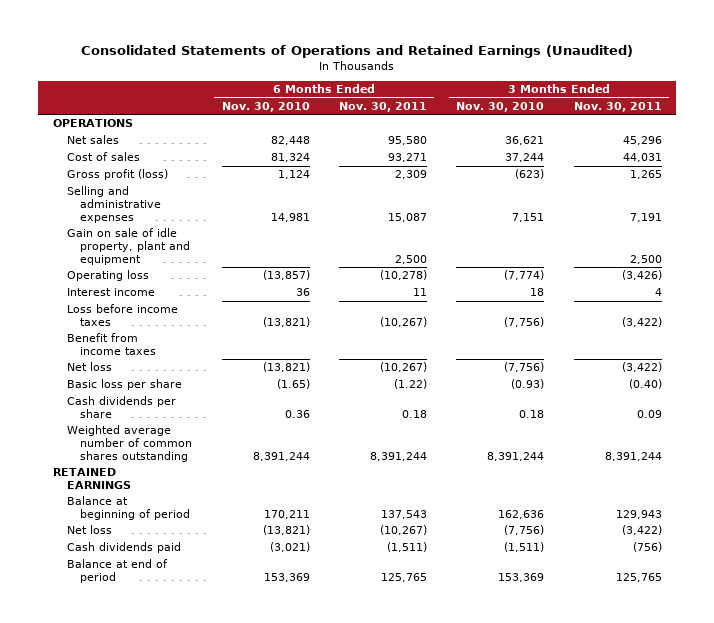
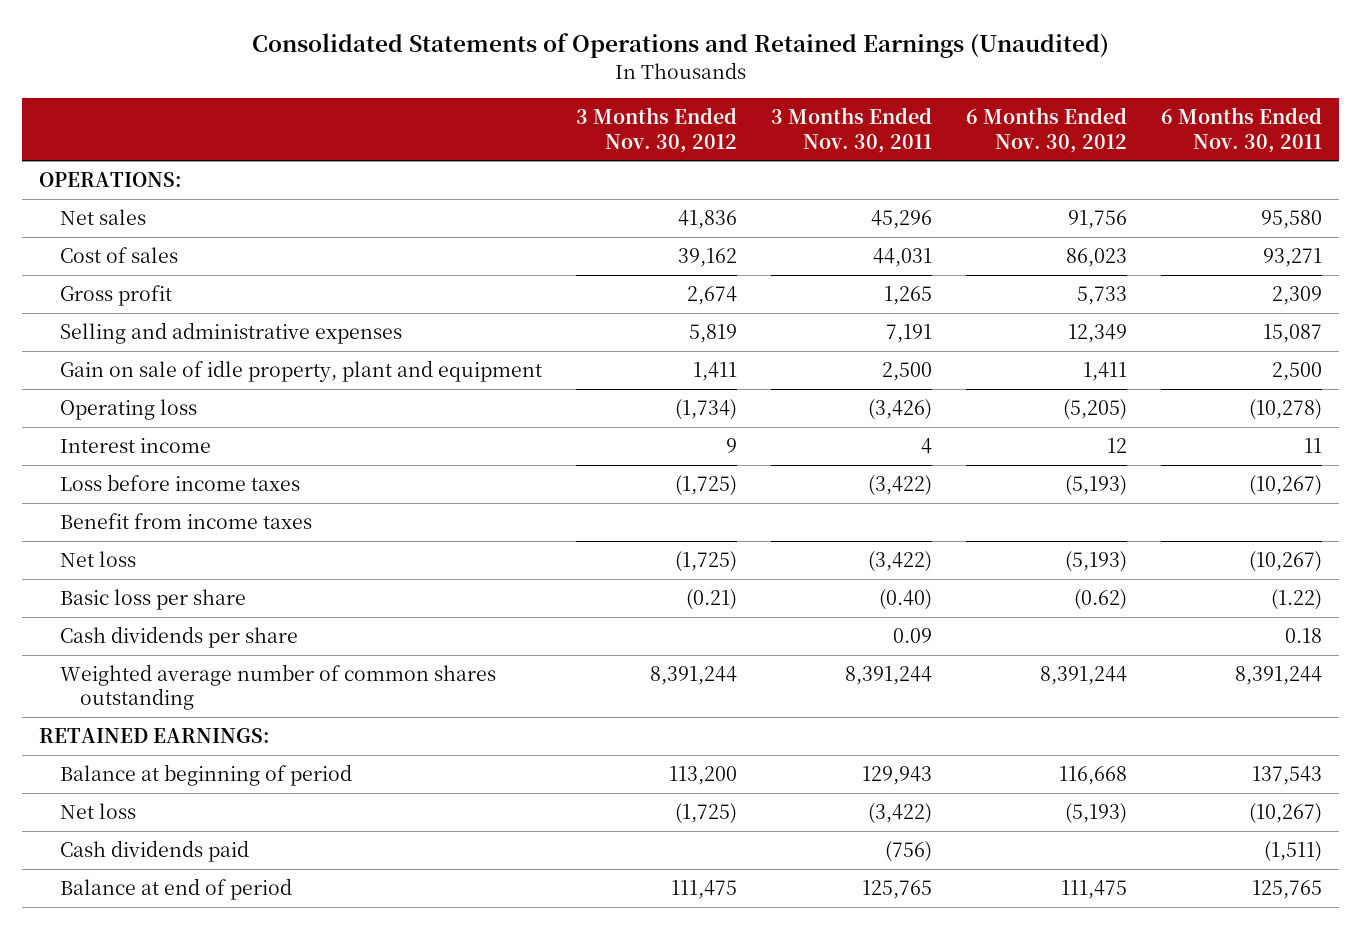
[221,101,310,112] Nov. 30, 2010 -> none
[456,101,545,112] Nov. 30, 2010 -> none
none -> [575,107,737,153] 3 Months Ended Nov. 30, 2012
none -> [965,107,1127,153] 6 Months Ended Nov. 30, 2012
[52,119,133,128] OPERATIONS -> [39,171,183,187] OPERATIONS:
[66,169,168,181] Gross profit (loss) -> [59,284,172,306] Gross profit
[52,468,131,490] RETAINED EARNINGS -> [39,727,271,743] RETAINED EARNINGS:

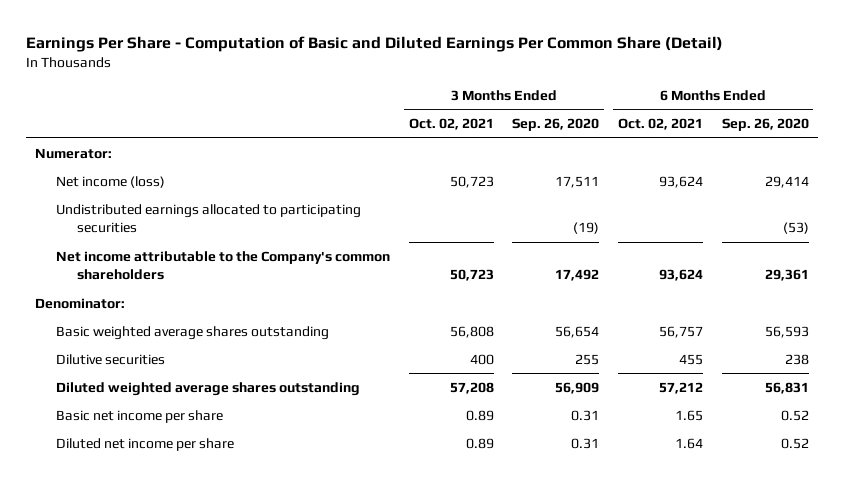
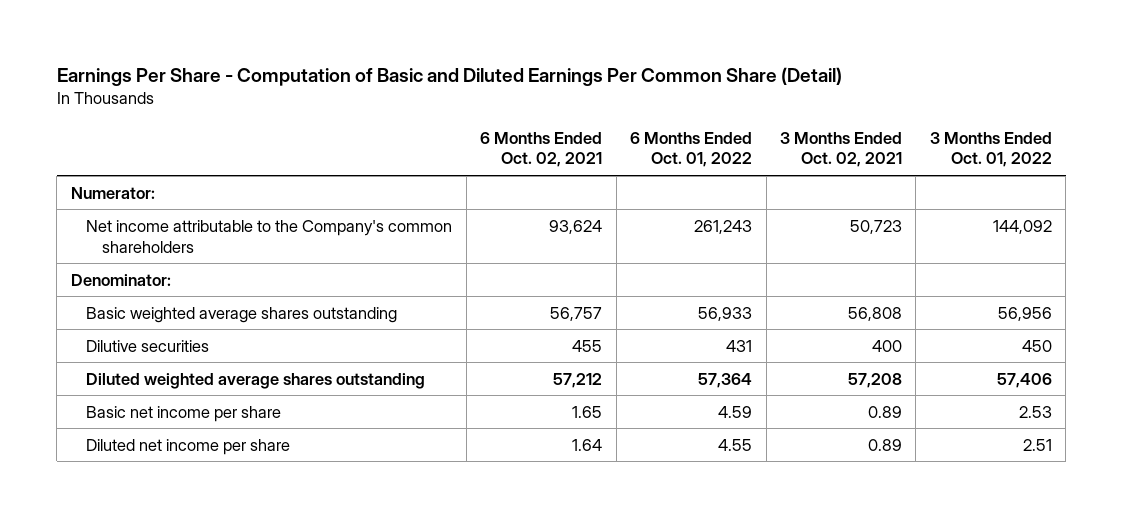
[512,118,600,132] Sep. 26, 2020 -> none
[721,118,809,132] Sep. 26, 2020 -> none
none -> [630,131,753,168] 6 Months Ended Oct. 01, 2022
none -> [929,131,1052,168] 3 Months Ended Oct. 01, 2022
[55,175,165,188] Net income (loss) -> none
[55,203,361,233] Undistributed earnings allocated to participating securities -> none

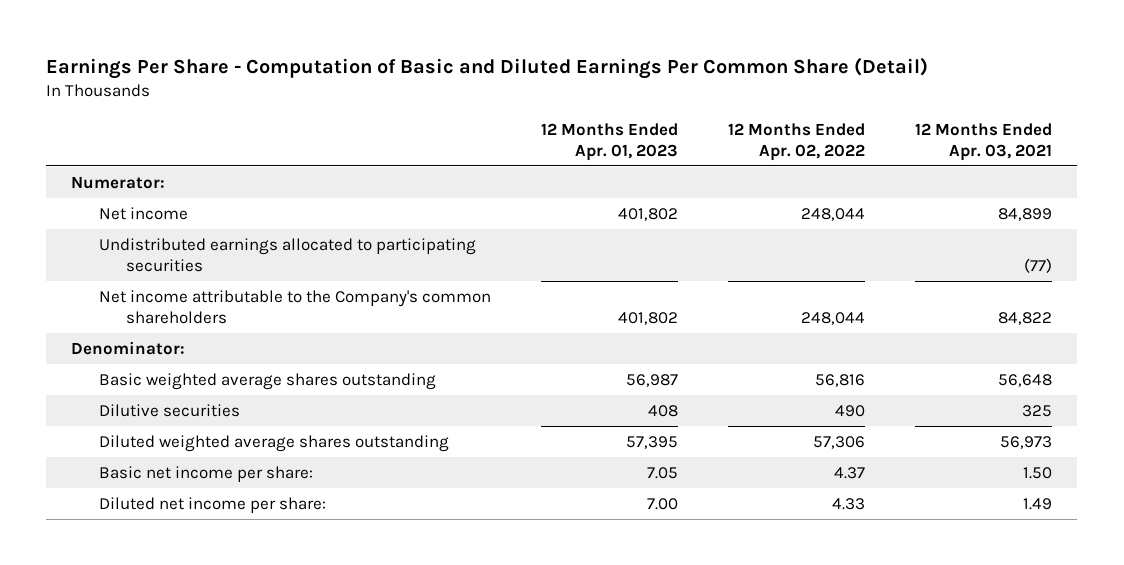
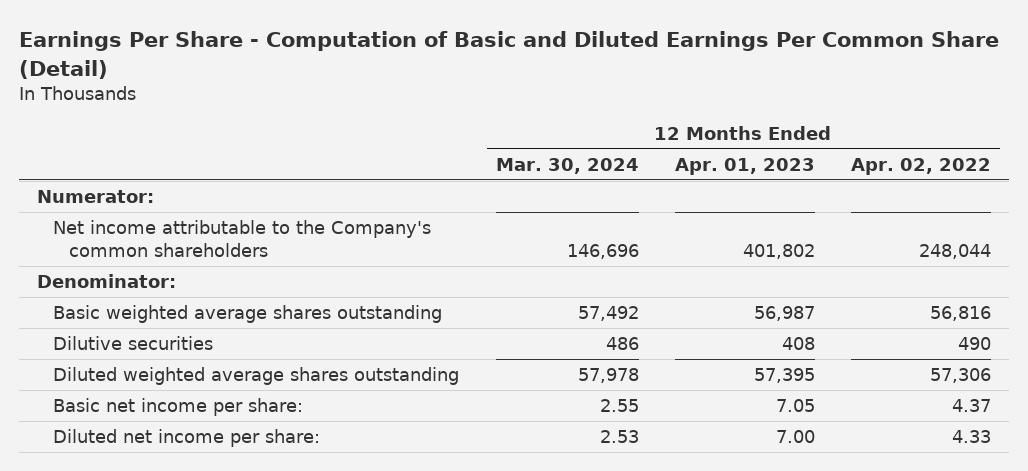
[915,122,1053,161] 12 Months Ended Apr. 03, 2021 -> none
none -> [495,157,639,174] Mar. 30, 2024
[98,207,188,221] Net income -> none
[98,238,476,273] Undistributed earnings allocated to participating securities -> none

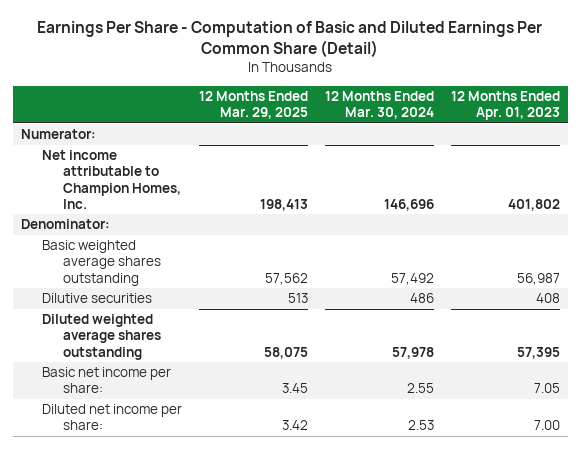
[851,157,992,175] Apr. 02, 2022 -> none
none -> [198,90,308,120] 12 Months Ended Mar. 29, 2025
[53,219,432,258] Net income attributable to the Company's common shareholders -> [42,150,181,209] Net income attributable to Champion Homes, Inc.

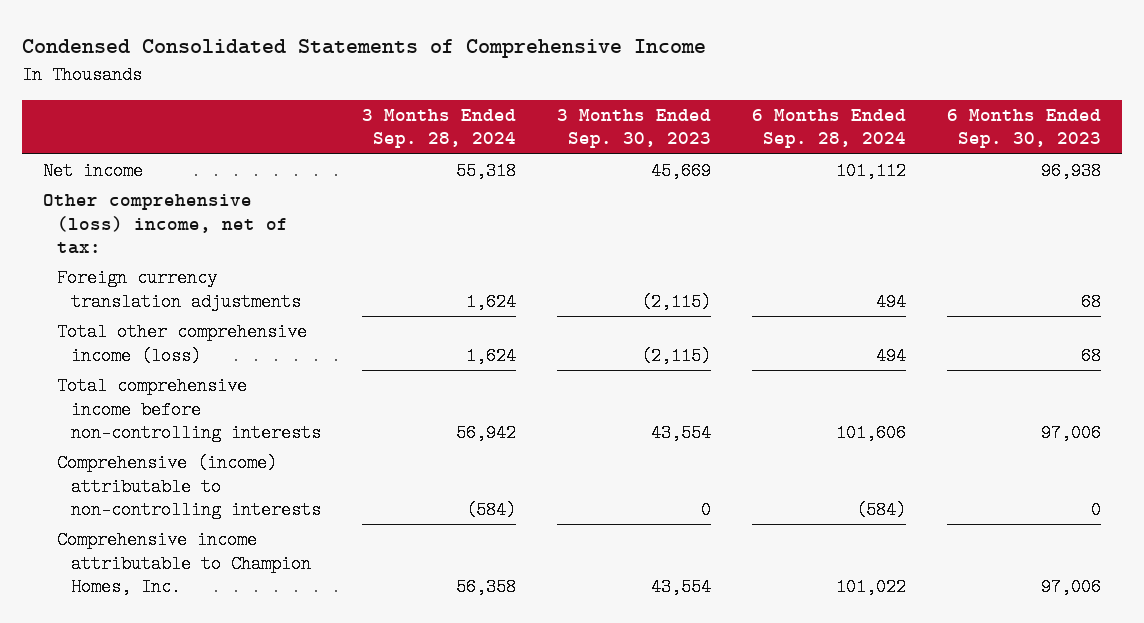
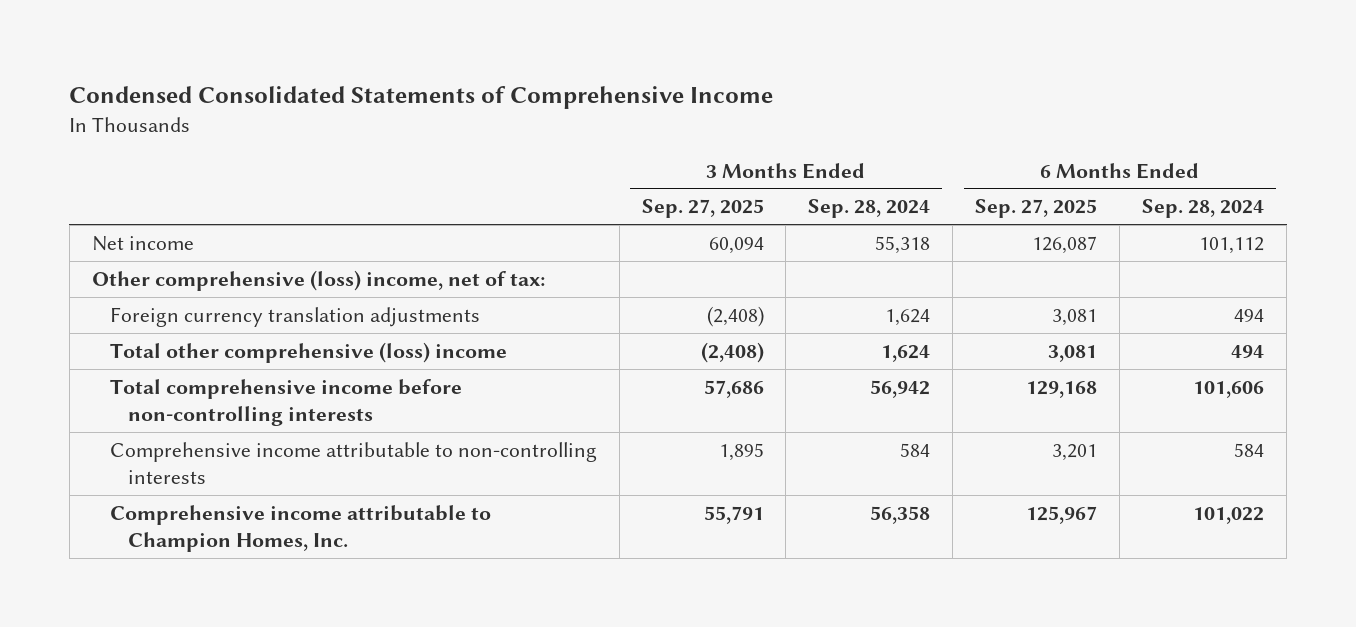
[556,108,711,149] 3 Months Ended Sep. 30, 2023 -> none
[947,108,1102,149] 6 Months Ended Sep. 30, 2023 -> none
none -> [641,199,764,219] Sep. 27, 2025
none -> [975,199,1098,219] Sep. 27, 2025
[56,323,307,365] Total other comprehensive income (loss) -> [109,341,507,363] Total other comprehensive (loss) income
[56,454,321,520] Comprehensive (income) attributable to non-controlling interests -> [109,441,597,484] Comprehensive income attributable to non-controlling interests
[465,501,516,520] (584) -> [900,442,931,457] 584
[855,501,906,520] (584) -> [1234,442,1265,457] 584

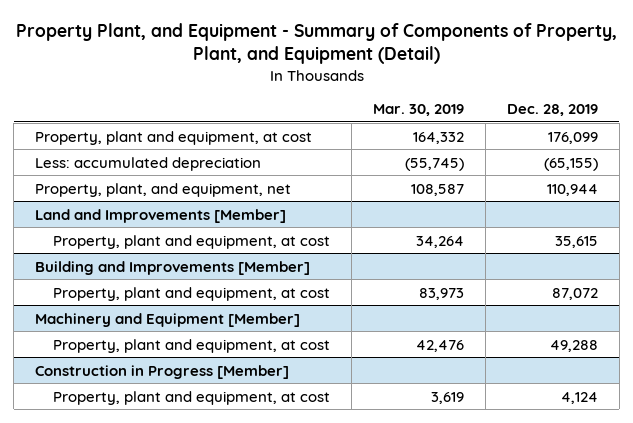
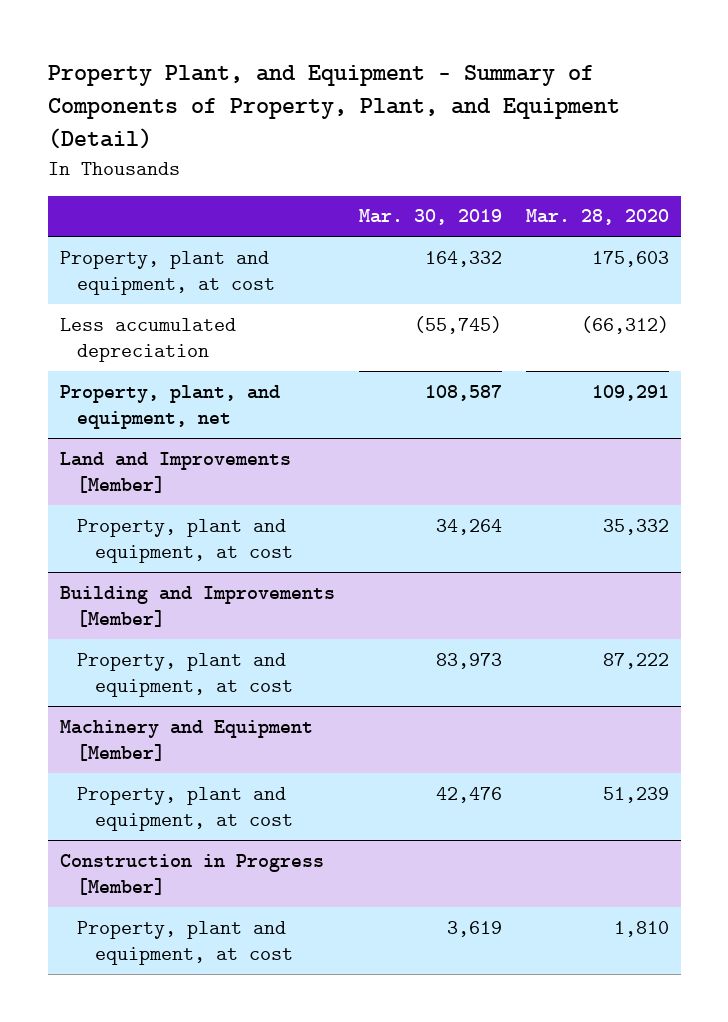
[507,104,599,117] Dec. 28, 2019 -> none
none -> [525,209,669,226] Mar. 28, 2020
[35,156,262,171] Less: accumulated depreciation -> [59,317,236,363] Less accumulated depreciation

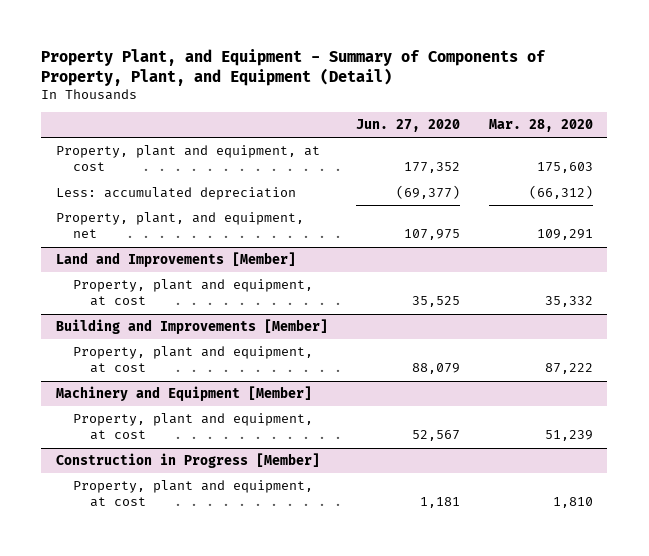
[358,209,502,226] Mar. 30, 2019 -> none
none -> [356,119,461,133] Jun. 27, 2020
[59,317,236,363] Less accumulated depreciation -> [55,187,296,201] Less: accumulated depreciation

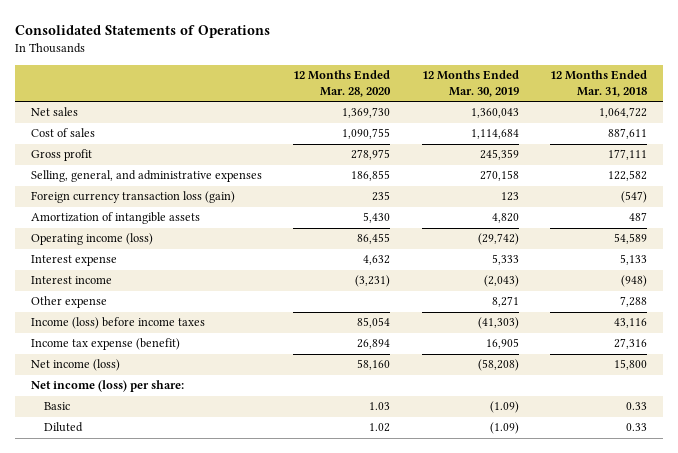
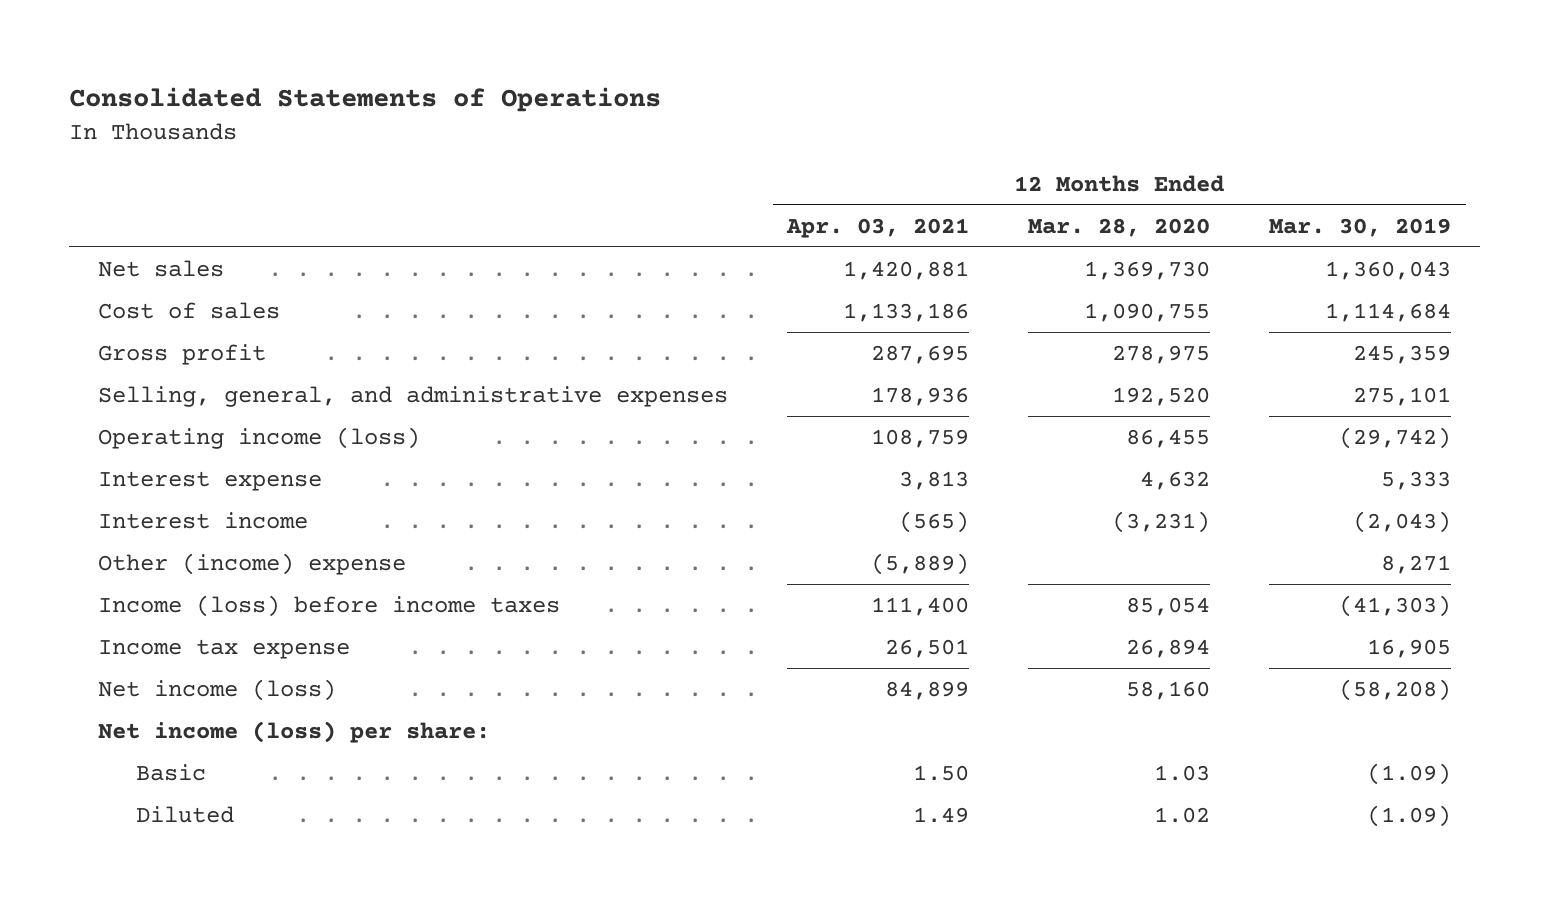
[549,70,647,98] 12 Months Ended Mar. 31, 2018 -> none
none -> [786,217,970,238] Apr. 03, 2021
[30,191,235,204] Foreign currency transaction loss (gain) -> none
[30,212,200,225] Amortization of intangible assets -> none
[351,170,391,182] 186,855 -> [1112,386,1211,406] 192,520
[479,170,519,182] 270,158 -> [1353,386,1452,406] 275,101
[30,296,107,309] Other expense -> [98,552,407,575] Other (income) expense
[30,338,180,351] Income tax expense (benefit) -> [98,638,351,659] Income tax expense

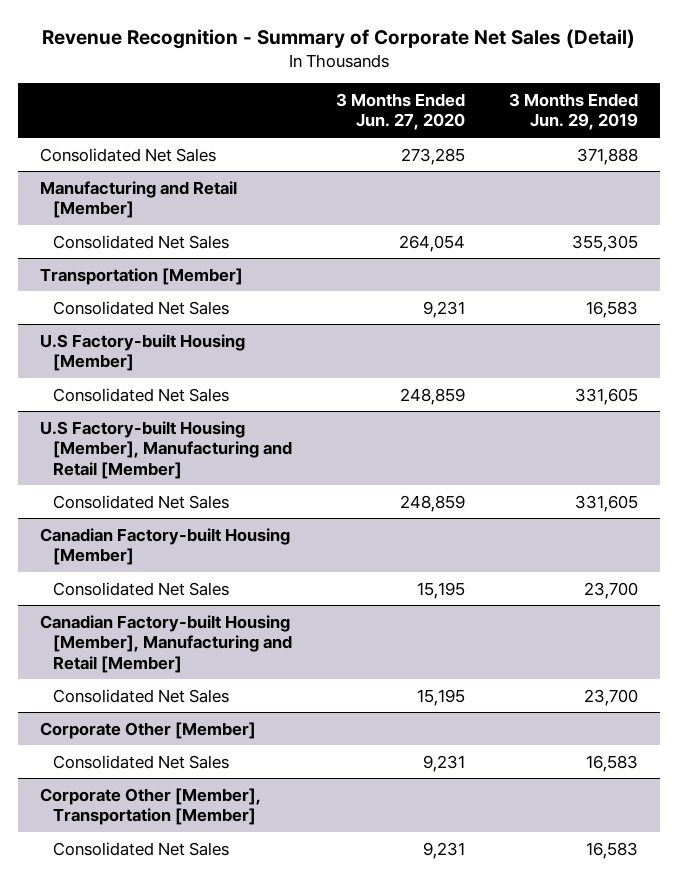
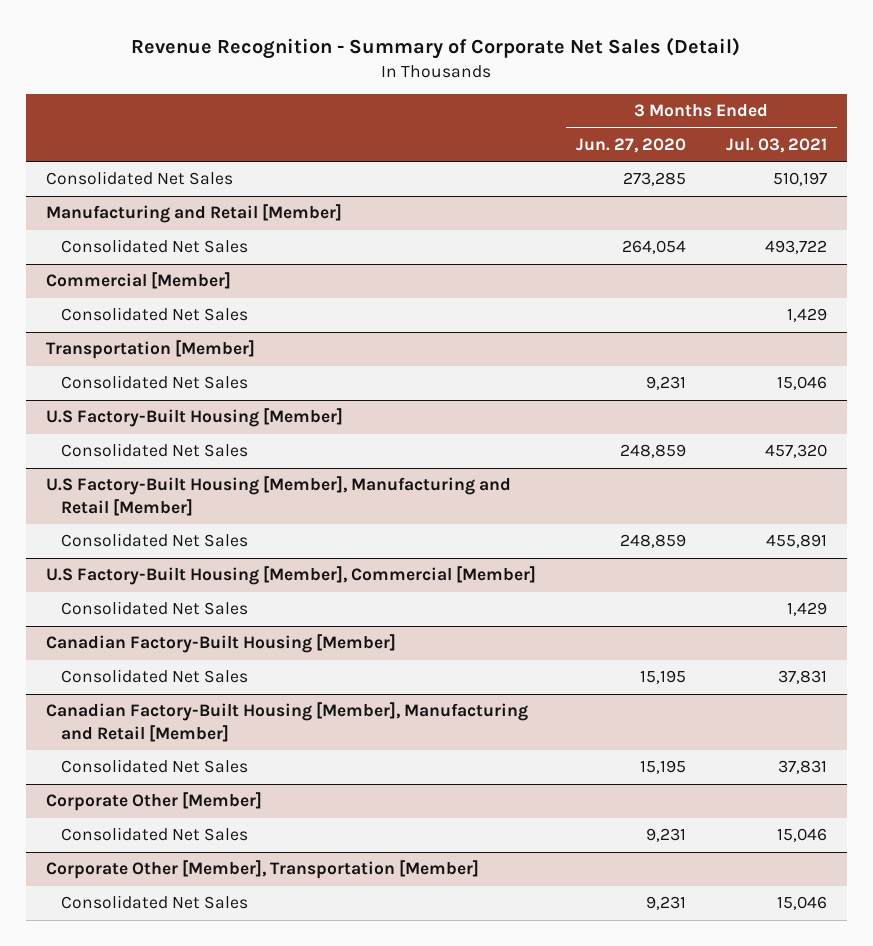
[509,92,639,131] 3 Months Ended Jun. 29, 2019 -> none
none -> [725,137,827,153] Jul. 03, 2021
none -> [46,272,232,290] Commercial [Member]
none -> [60,307,248,322] Consolidated Net Sales
[39,333,245,372] U.S Factory-built Housing [Member] -> [46,408,344,428] U.S Factory-Built Housing [Member]
[39,420,293,479] U.S Factory-built Housing [Member], Manufacturing and Retail [Member] -> [46,476,512,516] U.S Factory-Built Housing [Member], Manufacturing and Retail [Member]
none -> [46,566,537,586] U.S Factory-Built Housing [Member], Commercial [Member]
none -> [60,601,248,616] Consolidated Net Sales
[39,527,290,566] Canadian Factory-built Housing [Member] -> [46,634,397,654] Canadian Factory-Built Housing [Member]
[39,614,293,673] Canadian Factory-built Housing [Member], Manufacturing and Retail [Member] -> [46,702,529,742] Canadian Factory-Built Housing [Member], Manufacturing and Retail [Member]

